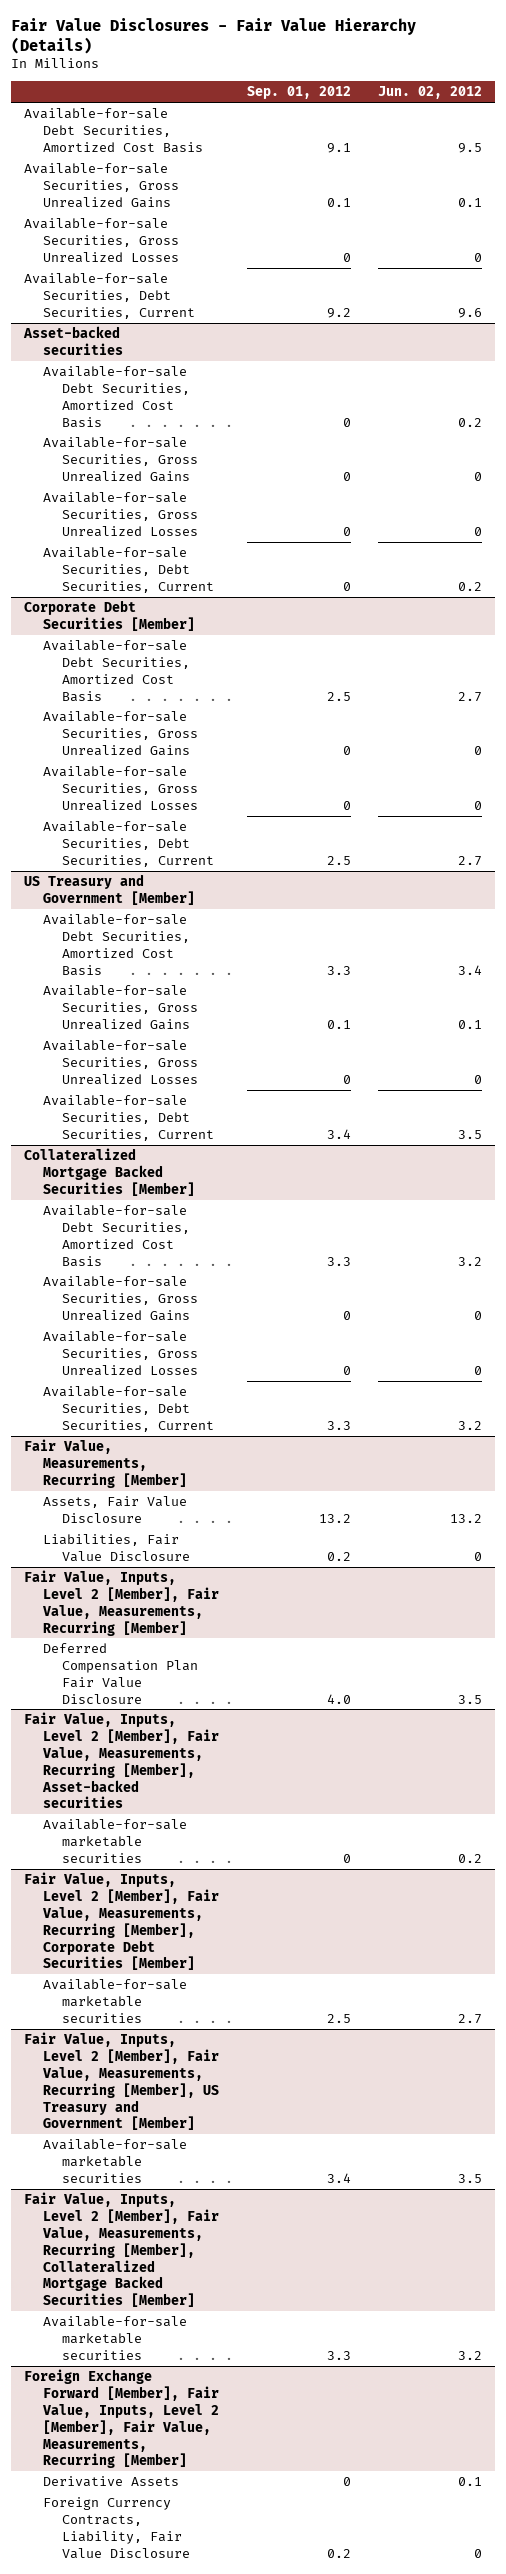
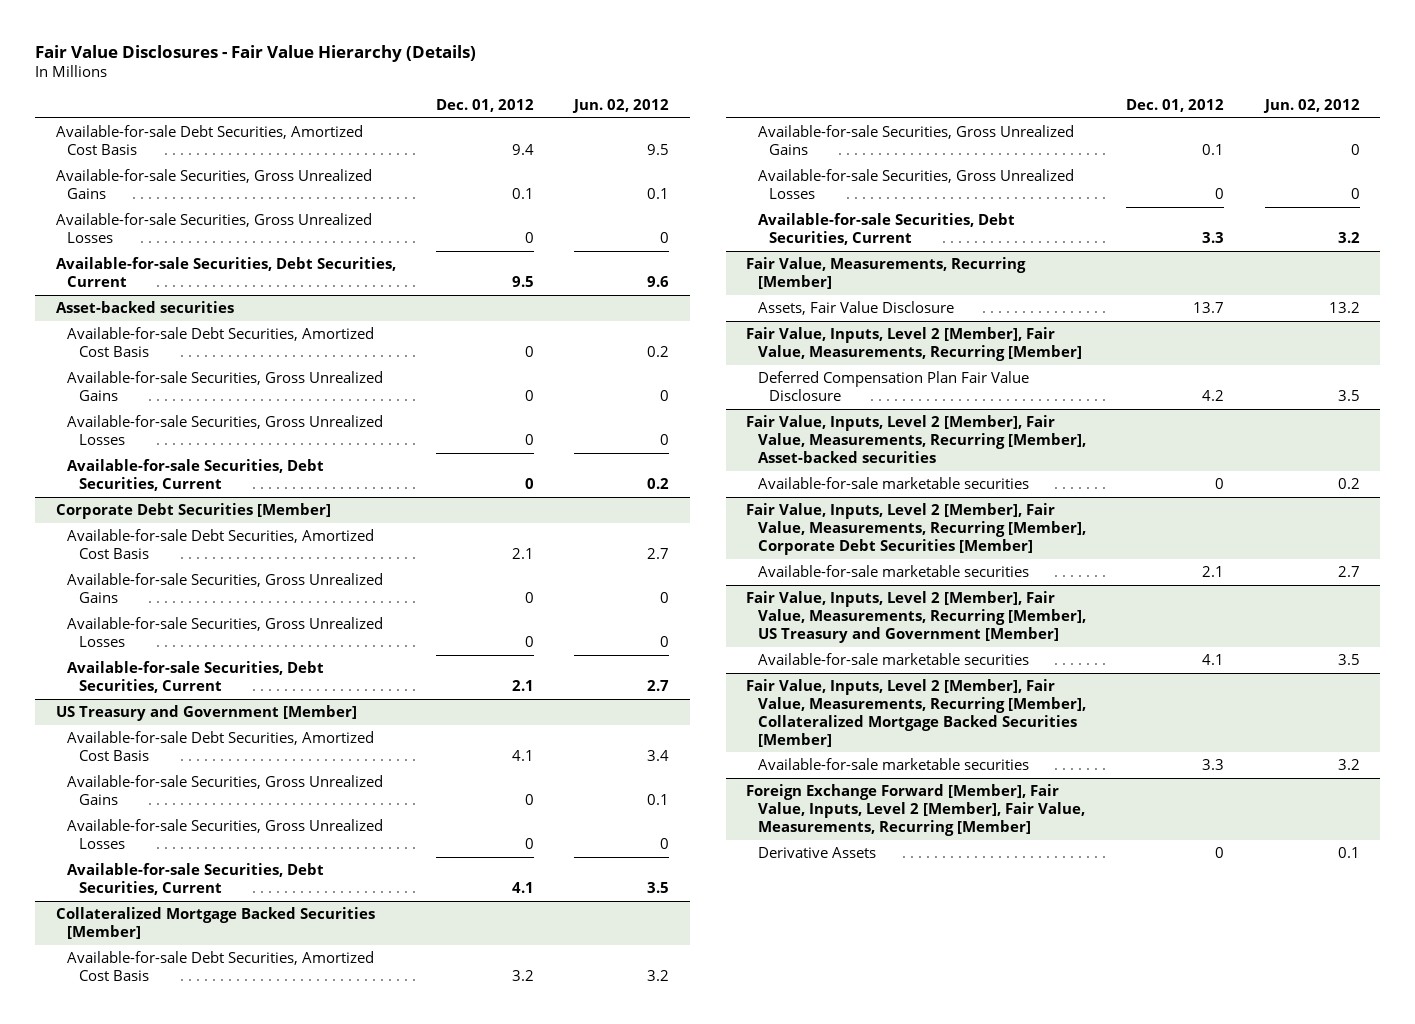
[246,86,351,100] Sep. 01, 2012 -> none
none -> [436,98,535,112] Dec. 01, 2012
[43,1533,191,1562] Liabilities, Fair Value Disclosure -> none
[43,2496,191,2559] Foreign Currency Contracts, Liability, Fair Value Disclosure -> none

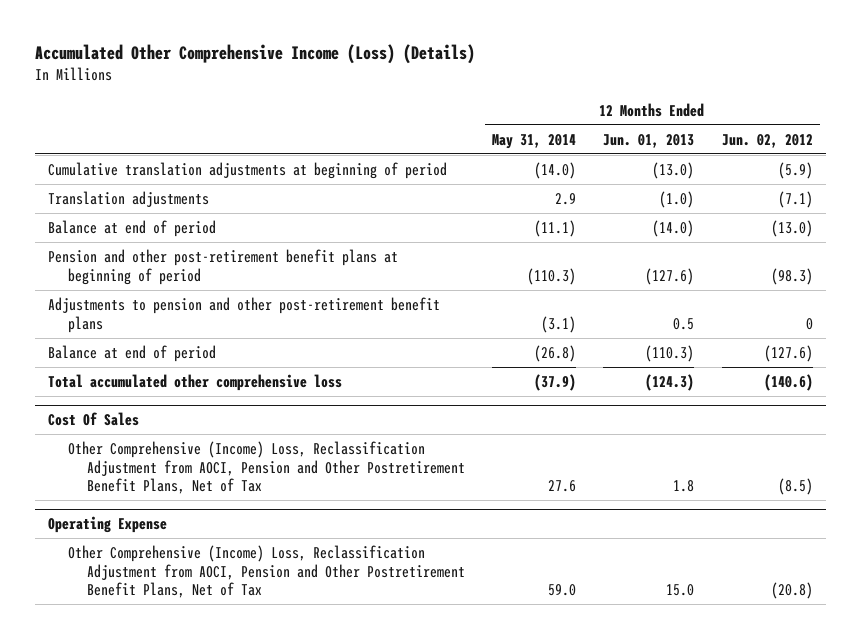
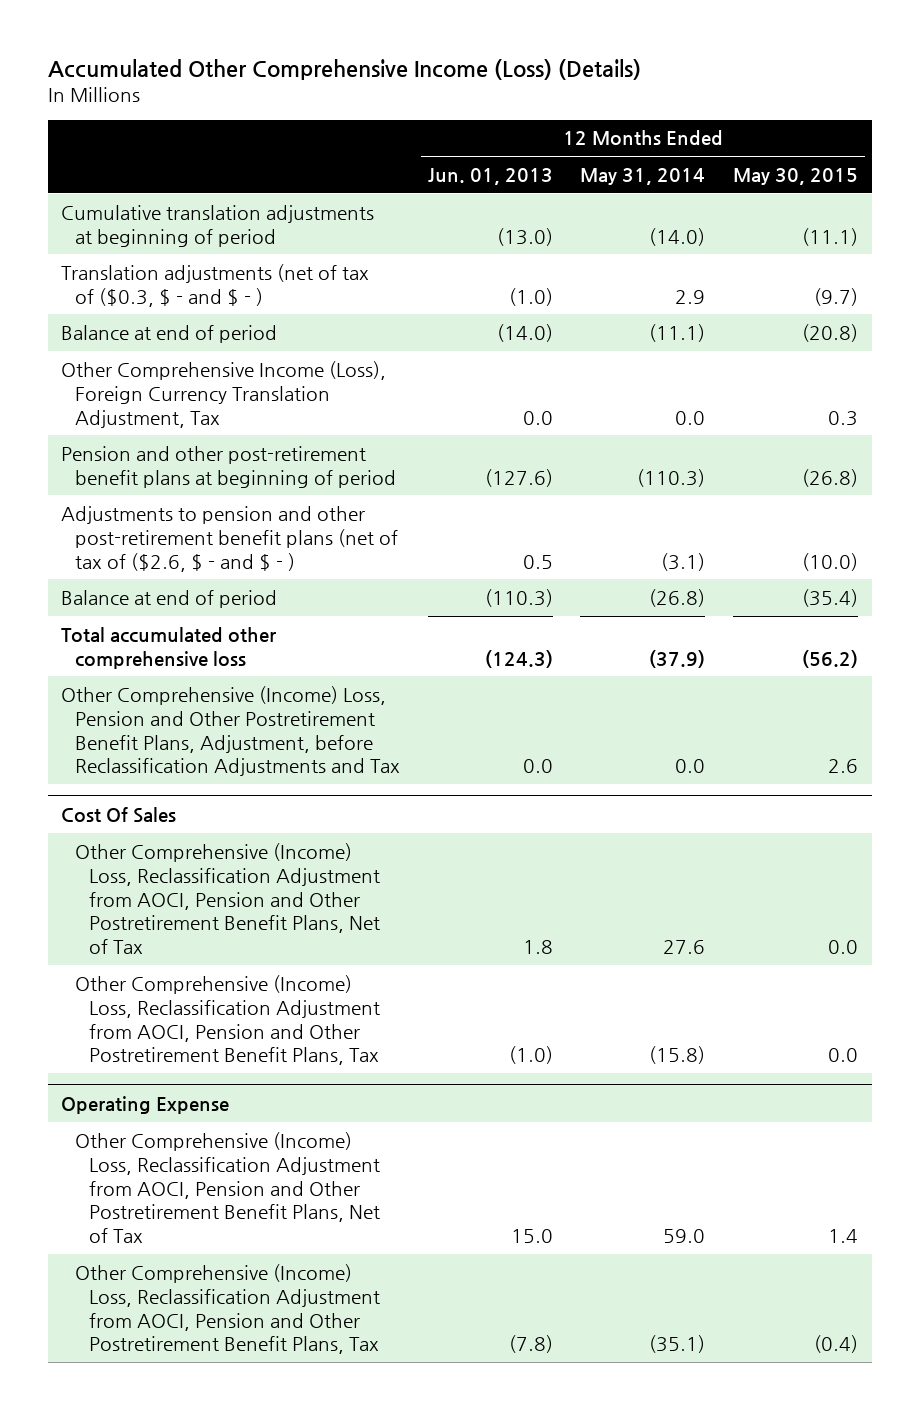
[721,133,813,148] Jun. 02, 2012 -> none
none -> [733,168,859,186] May 30, 2015
[48,190,210,207] Translation adjustments -> [61,263,370,307] Translation adjustments (net of tax of ($0.3, $ - and $ - )
none -> [61,360,387,428] Other Comprehensive Income (Loss), Foreign Currency Translation Adjustment, Tax
[48,296,441,333] Adjustments to pension and other post-retirement benefit plans -> [61,505,399,572] Adjustments to pension and other post-retirement benefit plans (net of tax of ($2.6, $ - and $ - )
none -> [61,685,401,777] Other Comprehensive (Income) Loss, Pension and Other Postretirement Benefit Plans, Adjustment, before Reclassification Adjustments and Tax
none -> [75,974,381,1066] Other Comprehensive (Income) Loss, Reclassification Adjustment from AOCI, Pension and Other Postretirement Benefit Plans, Tax
none -> [75,1263,381,1355] Other Comprehensive (Income) Loss, Reclassification Adjustment from AOCI, Pension and Other Postretirement Benefit Plans, Tax

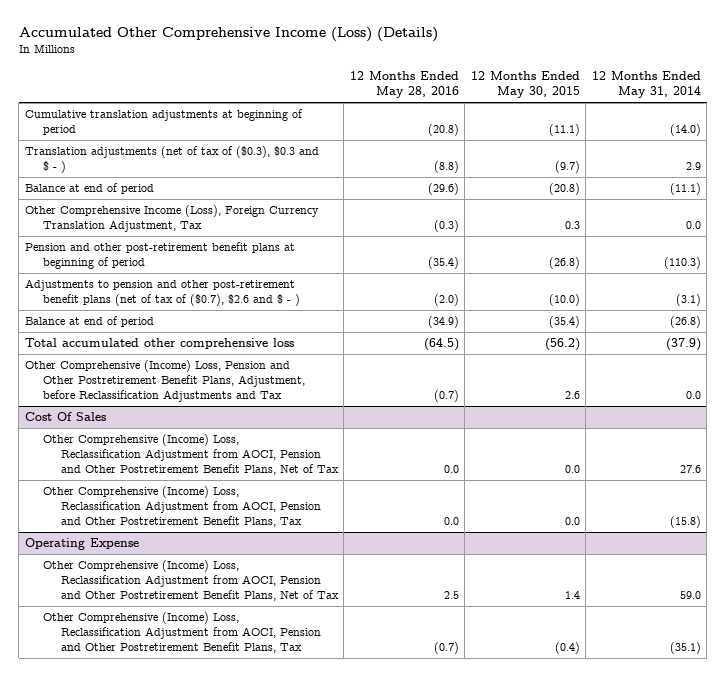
[427,168,553,186] Jun. 01, 2013 -> none
none -> [349,71,459,99] 12 Months Ended May 28, 2016
[61,263,370,307] Translation adjustments (net of tax of ($0.3, $ - and $ - ) -> [24,146,319,174] Translation adjustments (net of tax of ($0.3), $0.3 and $ - )
[61,505,399,572] Adjustments to pension and other post-retirement benefit plans (net of tax of ($2.6, $ - and $ - ) -> [24,279,300,307] Adjustments to pension and other post-retirement benefit plans (net of tax of ($0.7), $2.6 and $ - )

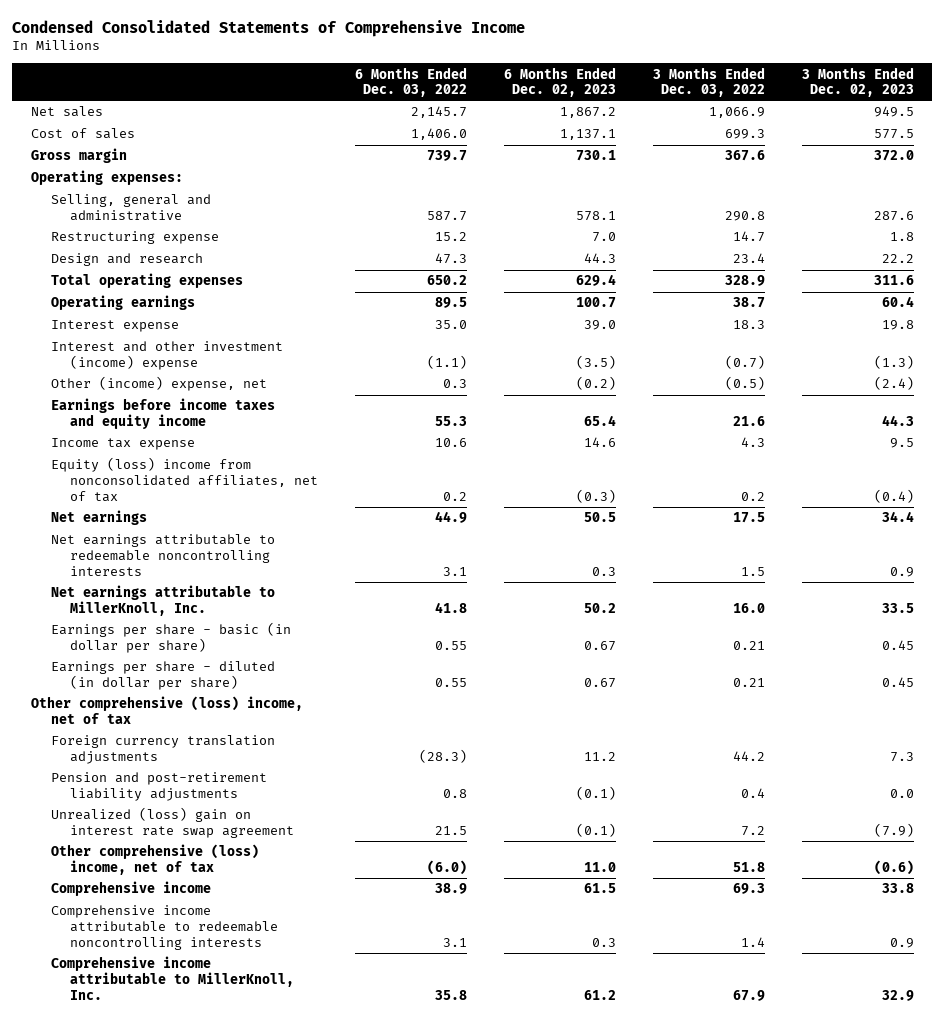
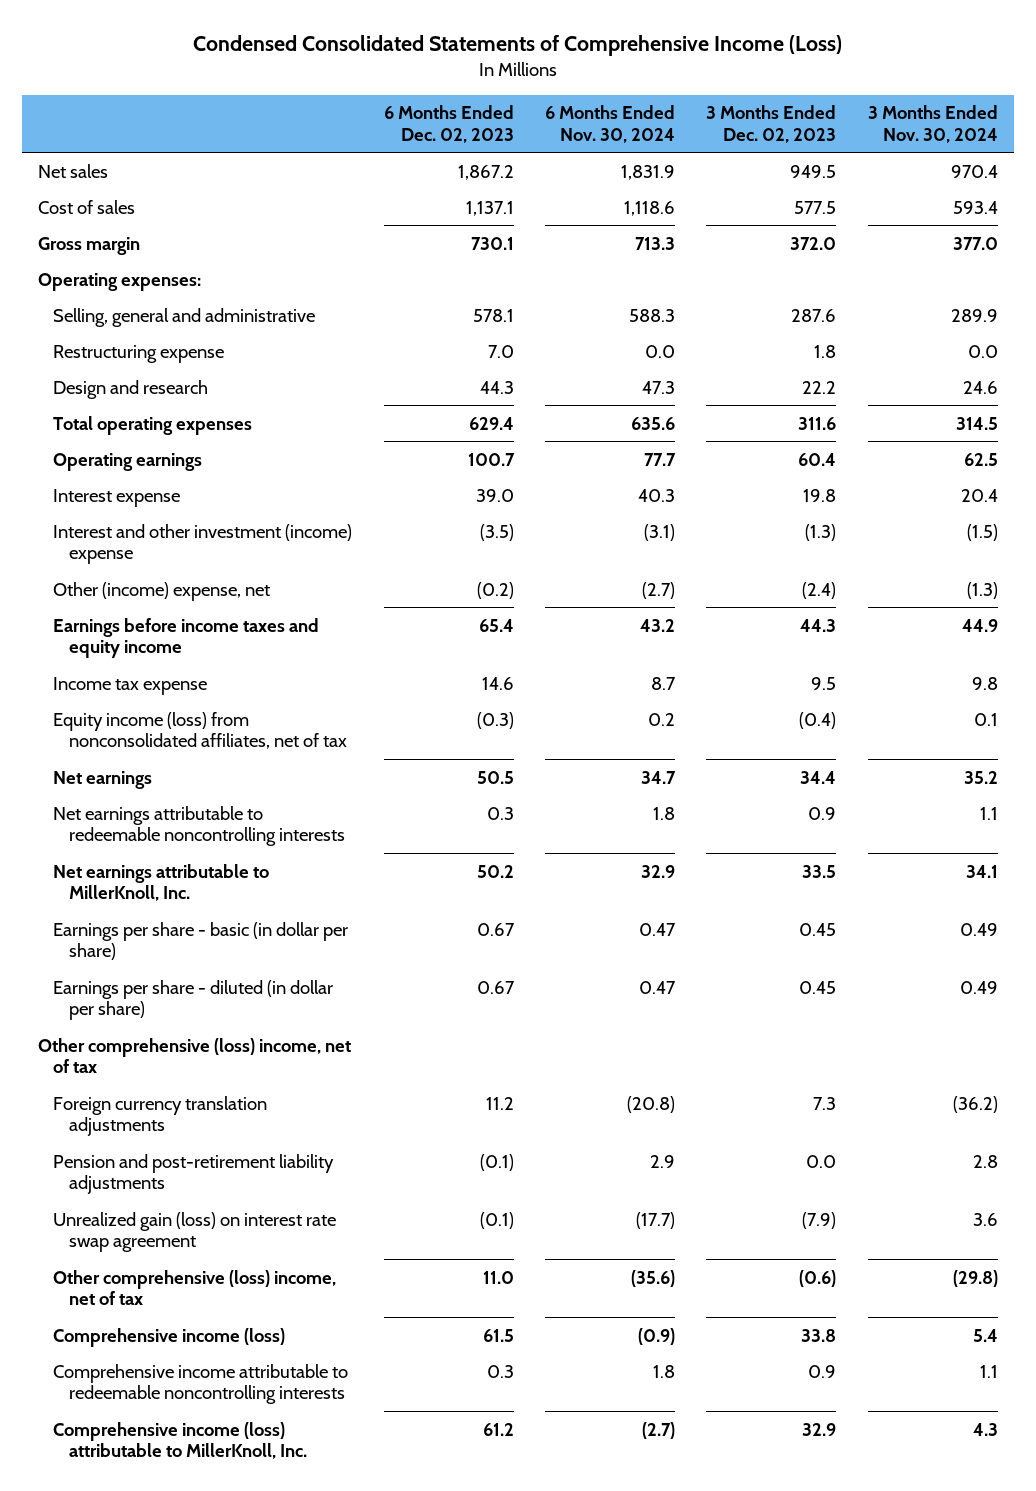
[12,19,526,37] Condensed Consolidated Statements of Comprehensive Income -> [192,34,842,56] Condensed Consolidated Statements of Comprehensive Income (Loss)
[355,66,468,98] 6 Months Ended Dec. 03, 2022 -> none
[652,66,765,98] 3 Months Ended Dec. 03, 2022 -> none
none -> [545,105,676,143] 6 Months Ended Nov. 30, 2024
none -> [867,105,998,143] 3 Months Ended Nov. 30, 2024
[50,457,319,502] Equity (loss) income from nonconsolidated affiliates, net of tax -> [53,711,347,749] Equity income (loss) from nonconsolidated affiliates, net of tax
[50,807,295,839] Unrealized (loss) gain on interest rate swap agreement -> [53,1211,337,1252] Unrealized gain (loss) on interest rate swap agreement
[50,881,211,897] Comprehensive income -> [53,1327,286,1347] Comprehensive income (loss)
[50,956,295,1000] Comprehensive income attributable to MillerKnoll, Inc. -> [53,1421,307,1459] Comprehensive income (loss) attributable to MillerKnoll, Inc.

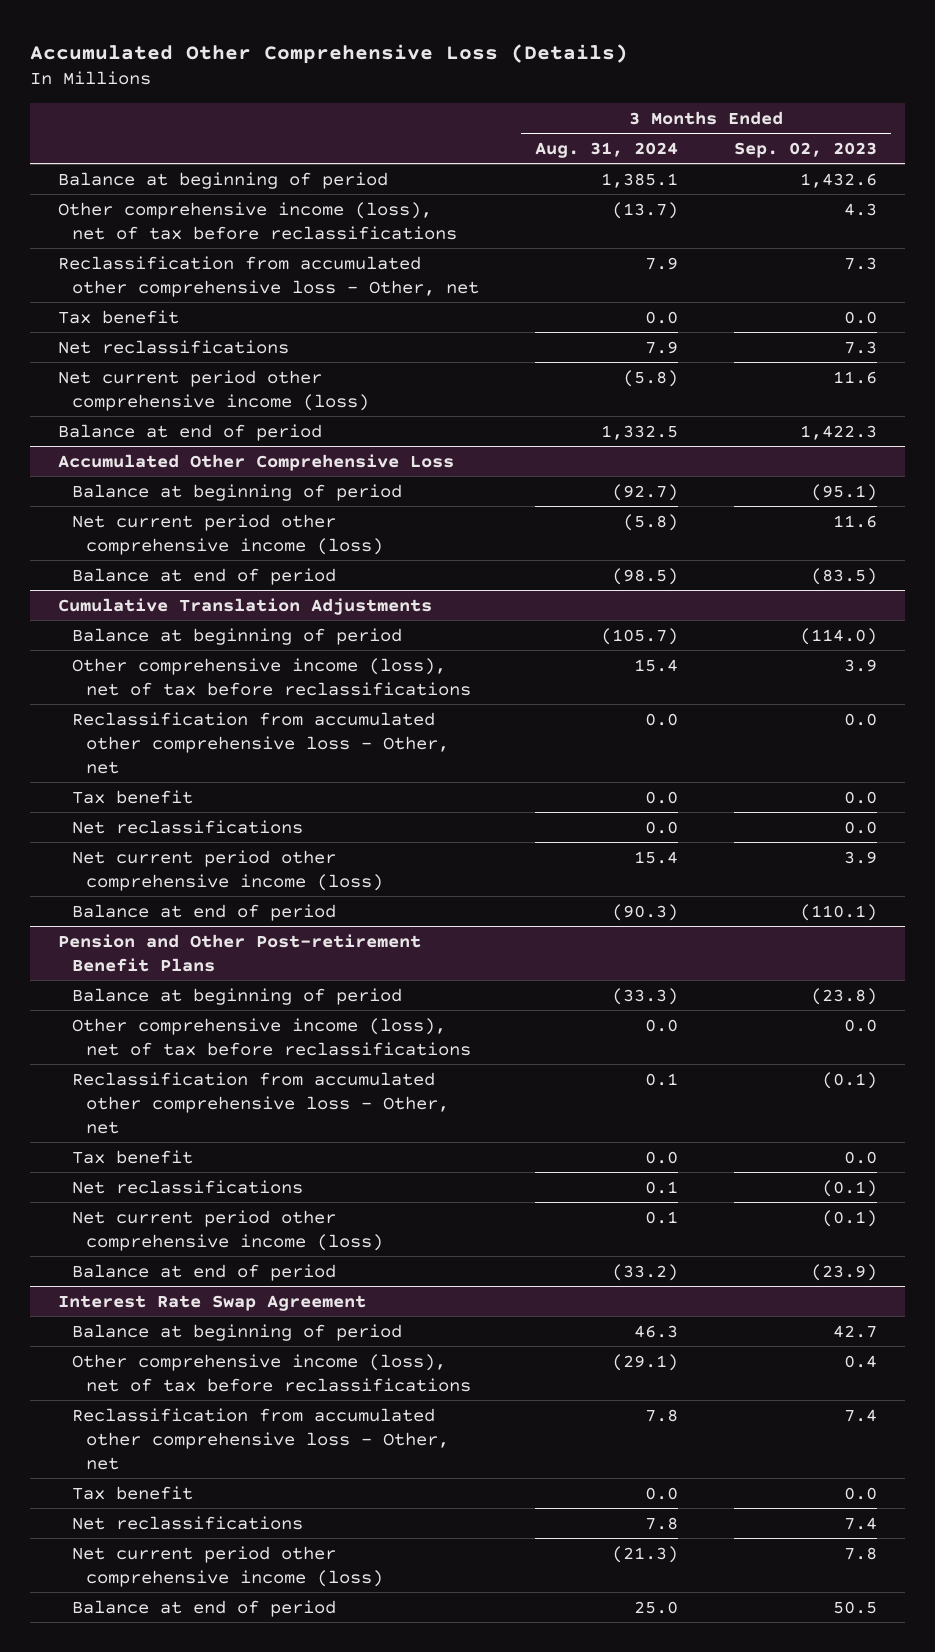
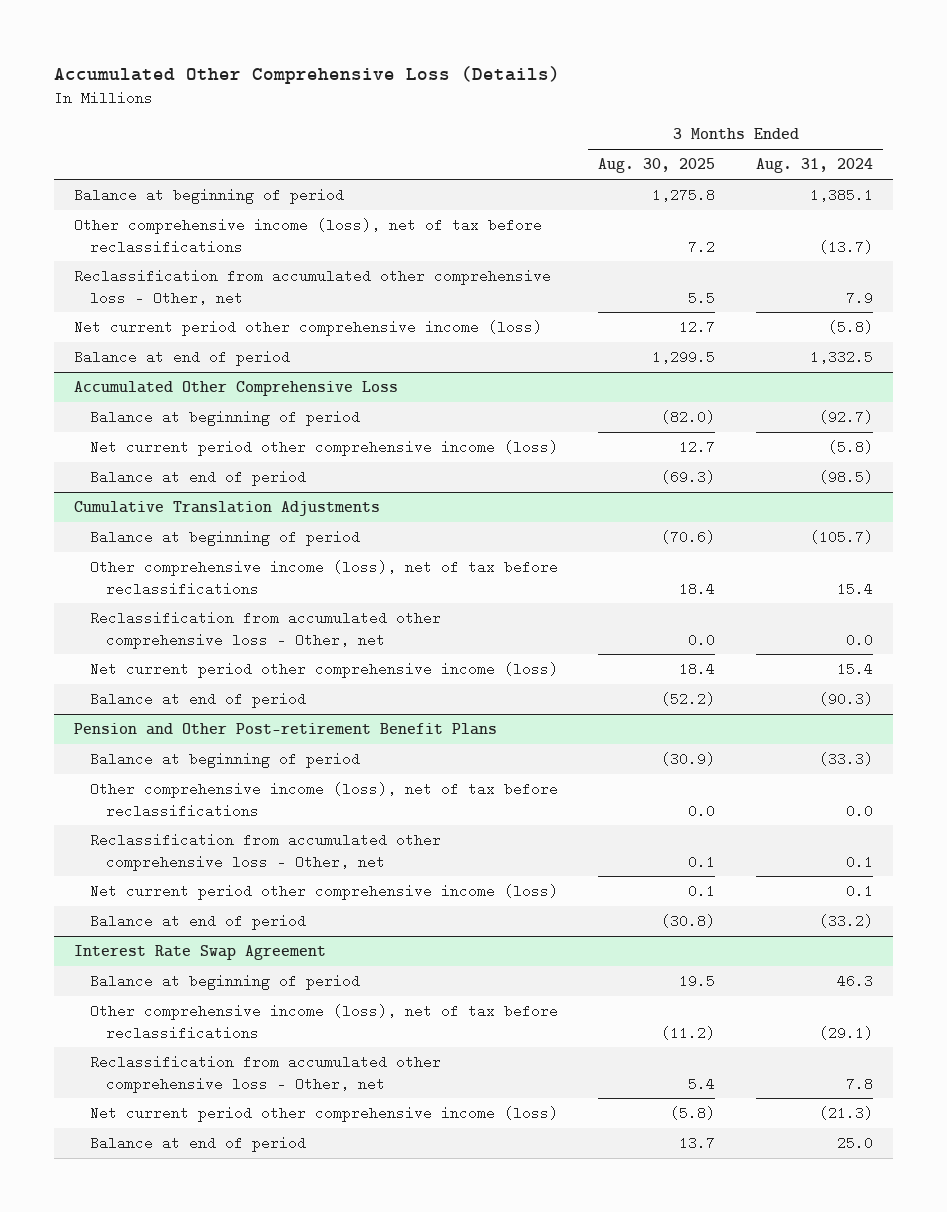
[733,141,877,158] Sep. 02, 2023 -> none
none -> [598,158,716,174] Aug. 30, 2025
[57,309,179,324] Tax benefit -> none
[57,339,289,354] Net reclassifications -> none
[71,789,193,804] Tax benefit -> none
[71,819,303,834] Net reclassifications -> none
[71,1149,193,1164] Tax benefit -> none
[71,1179,303,1194] Net reclassifications -> none
[71,1485,193,1500] Tax benefit -> none
[71,1515,303,1530] Net reclassifications -> none

